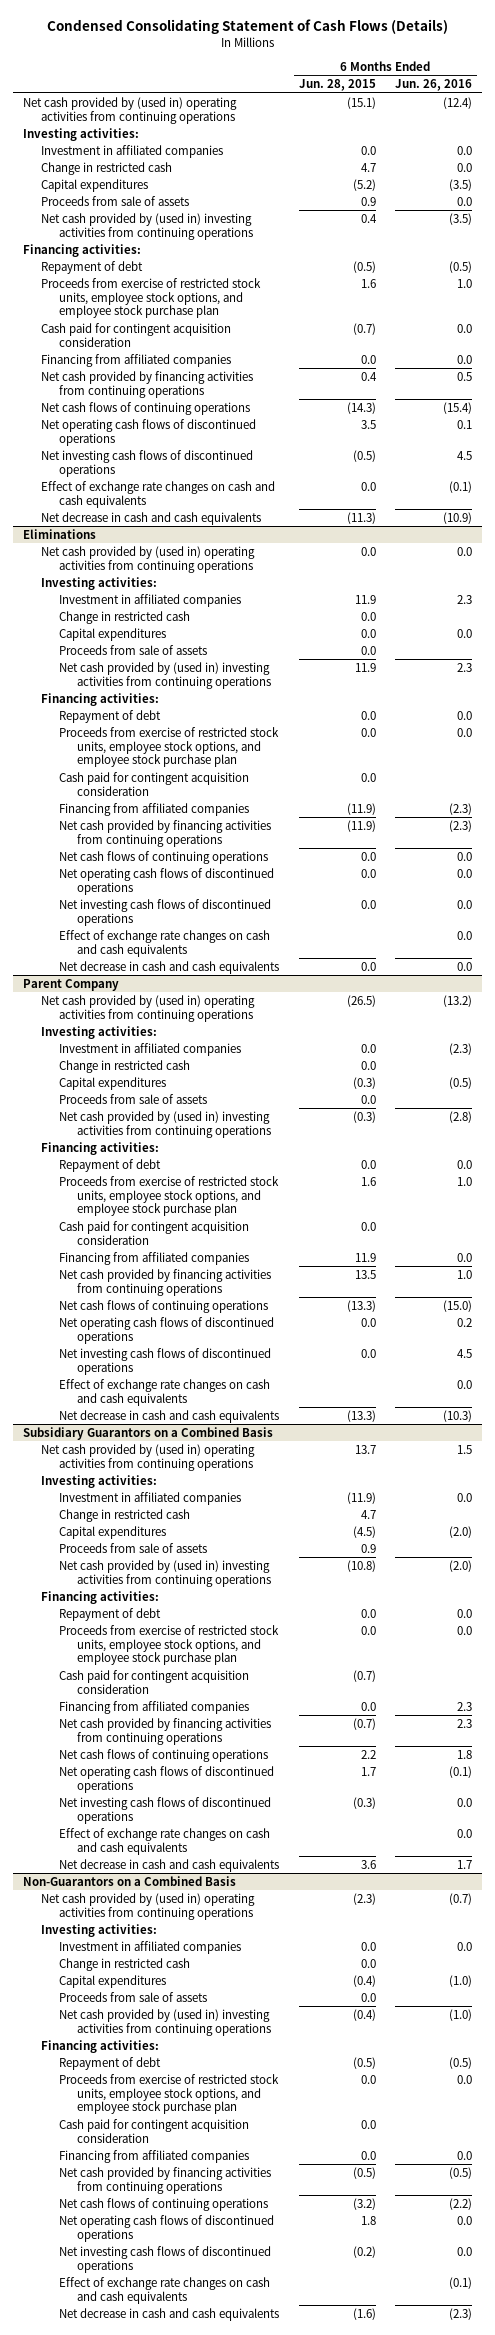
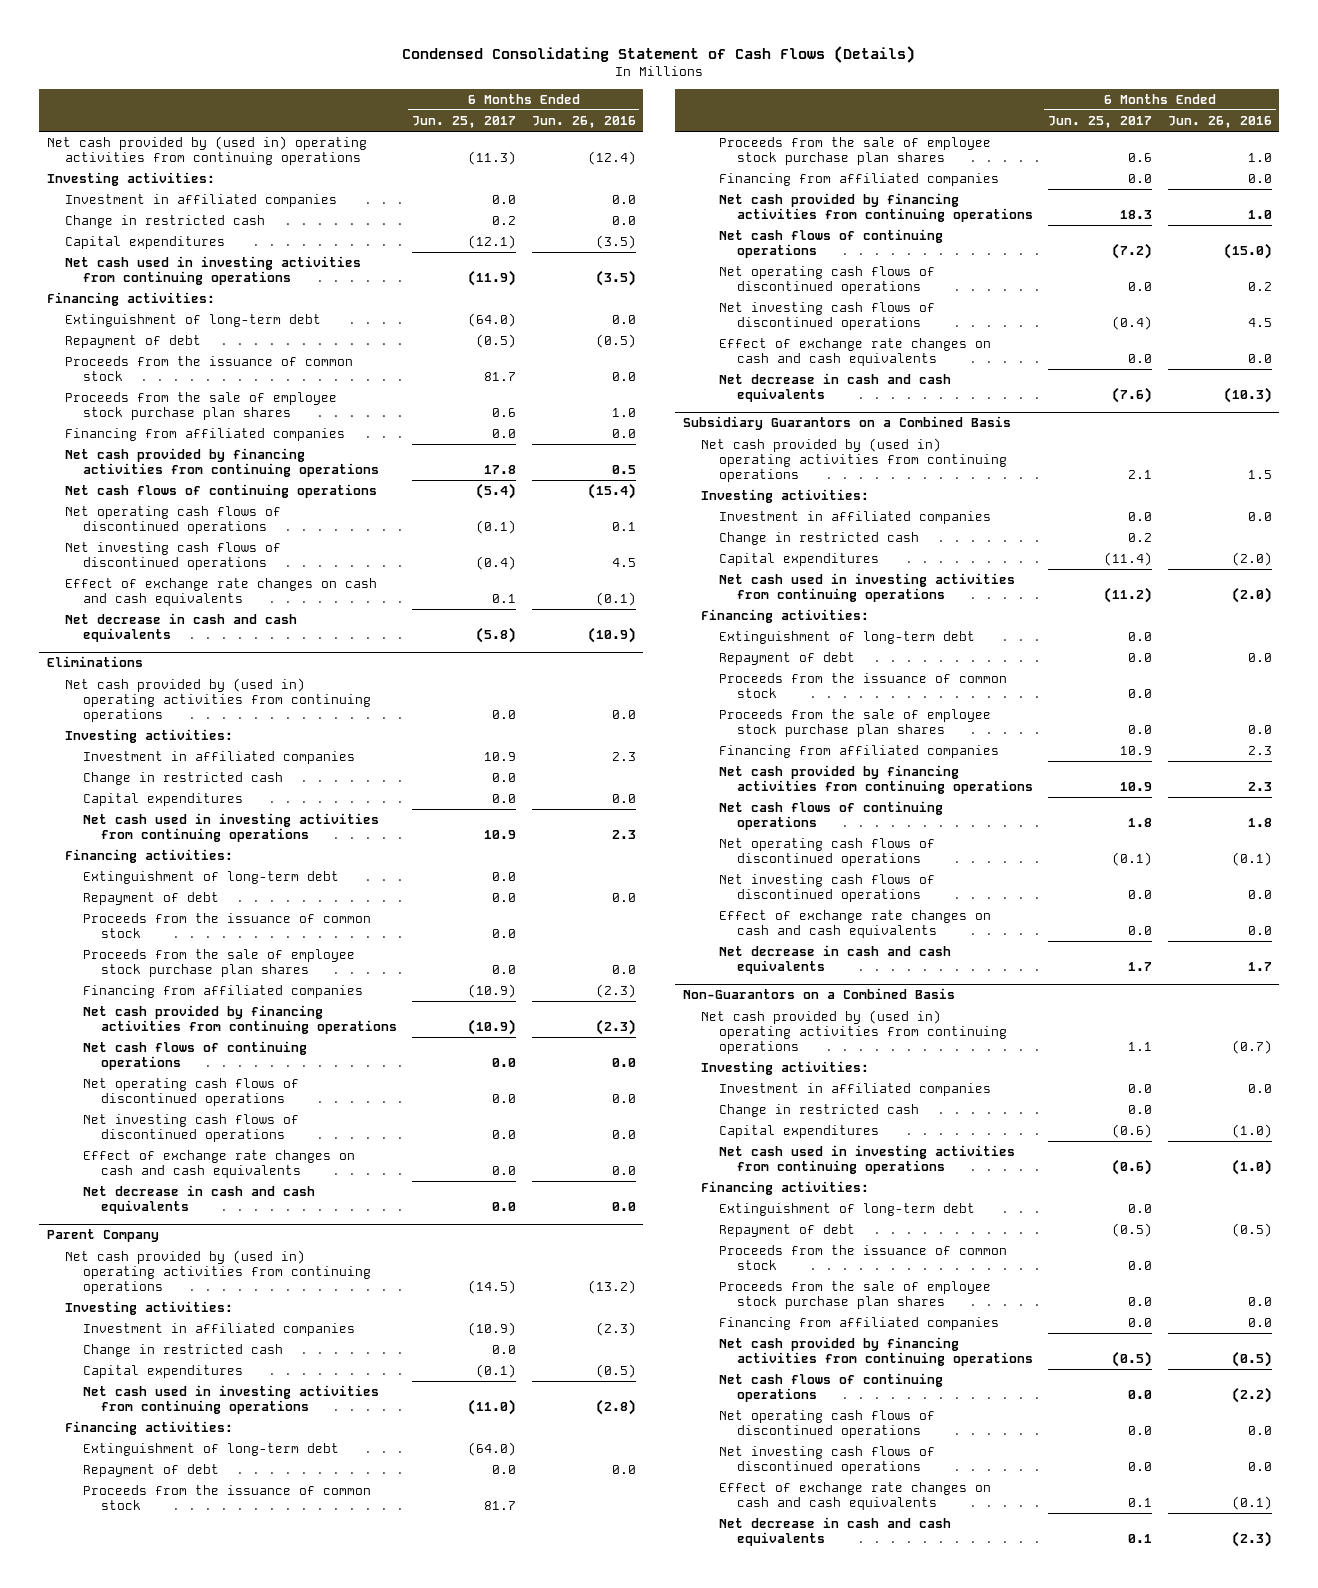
[298,79,376,92] Jun. 28, 2015 -> none
none -> [412,115,517,128] Jun. 25, 2017
[40,195,189,206] Proceeds from sale of assets -> none
[40,212,253,240] Net cash provided by (used in) investing activities from continuing operations -> [64,256,361,285] Net cash used in investing activities from continuing operations
none -> [64,314,321,328] Extinguishment of long-term debt
[40,322,231,347] Cash paid for contingent acquisition consideration -> none
none -> [64,356,353,381] Proceeds from the issuance of common stock
[40,277,261,319] Proceeds from exercise of restricted stock units, employee stock options, and employee stock purchase plan -> [64,392,337,420] Proceeds from the sale of employee stock purchase plan shares
[58,644,207,655] Proceeds from sale of assets -> none
[58,661,271,689] Net cash provided by (used in) investing activities from continuing operations -> [82,813,379,842] Net cash used in investing activities from continuing operations
none -> [82,871,339,885] Extinguishment of long-term debt
[58,771,249,796] Cash paid for contingent acquisition consideration -> none
none -> [82,913,371,938] Proceeds from the issuance of common stock
[58,726,279,768] Proceeds from exercise of restricted stock units, employee stock options, and employee stock purchase plan -> [82,949,355,977] Proceeds from the sale of employee stock purchase plan shares
[58,1093,207,1104] Proceeds from sale of assets -> none
[58,1110,271,1138] Net cash provided by (used in) investing activities from continuing operations -> [82,1385,379,1414] Net cash used in investing activities from continuing operations
none -> [82,1443,339,1457] Extinguishment of long-term debt
[58,1220,249,1245] Cash paid for contingent acquisition consideration -> none
none -> [82,1485,371,1510] Proceeds from the issuance of common stock
[58,1175,279,1217] Proceeds from exercise of restricted stock units, employee stock options, and employee stock purchase plan -> [718,137,991,165] Proceeds from the sale of employee stock purchase plan shares
[58,1542,207,1553] Proceeds from sale of assets -> none
[58,1559,271,1587] Net cash provided by (used in) investing activities from continuing operations -> [718,573,1015,602] Net cash used in investing activities from continuing operations
none -> [718,631,975,645] Extinguishment of long-term debt
[58,1669,249,1694] Cash paid for contingent acquisition consideration -> none
none -> [718,673,1007,698] Proceeds from the issuance of common stock
[58,1624,279,1666] Proceeds from exercise of restricted stock units, employee stock options, and employee stock purchase plan -> [718,709,991,737] Proceeds from the sale of employee stock purchase plan shares
[58,1991,207,2002] Proceeds from sale of assets -> none
[58,2008,271,2036] Net cash provided by (used in) investing activities from continuing operations -> [718,1145,1015,1174] Net cash used in investing activities from continuing operations
none -> [718,1203,975,1217] Extinguishment of long-term debt
[58,2118,249,2143] Cash paid for contingent acquisition consideration -> none
none -> [718,1245,1007,1270] Proceeds from the issuance of common stock
[58,2073,279,2115] Proceeds from exercise of restricted stock units, employee stock options, and employee stock purchase plan -> [718,1281,991,1309] Proceeds from the sale of employee stock purchase plan shares

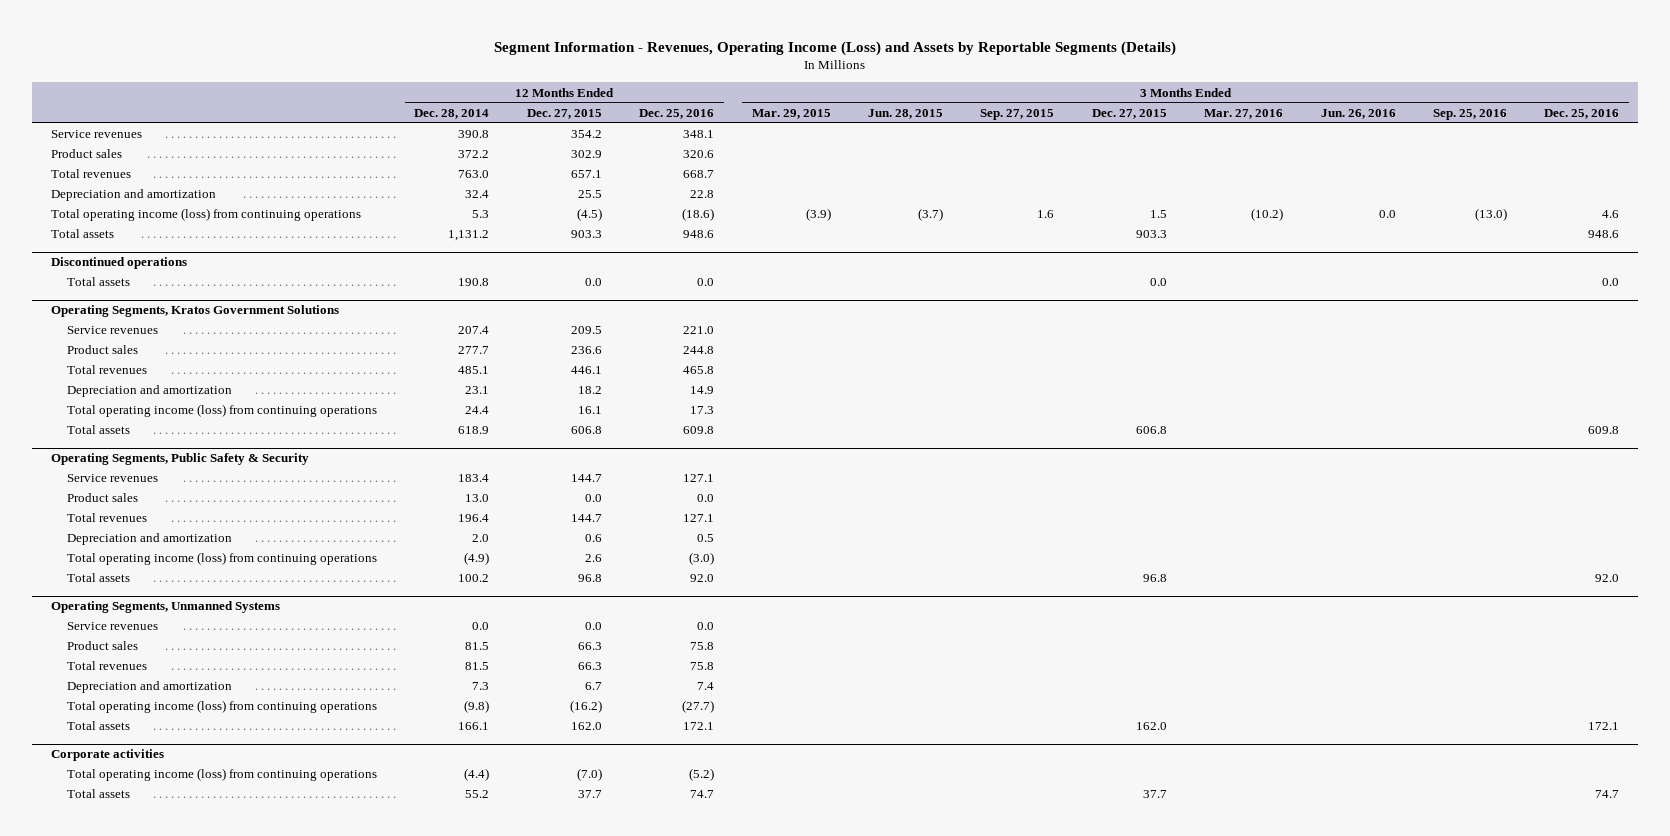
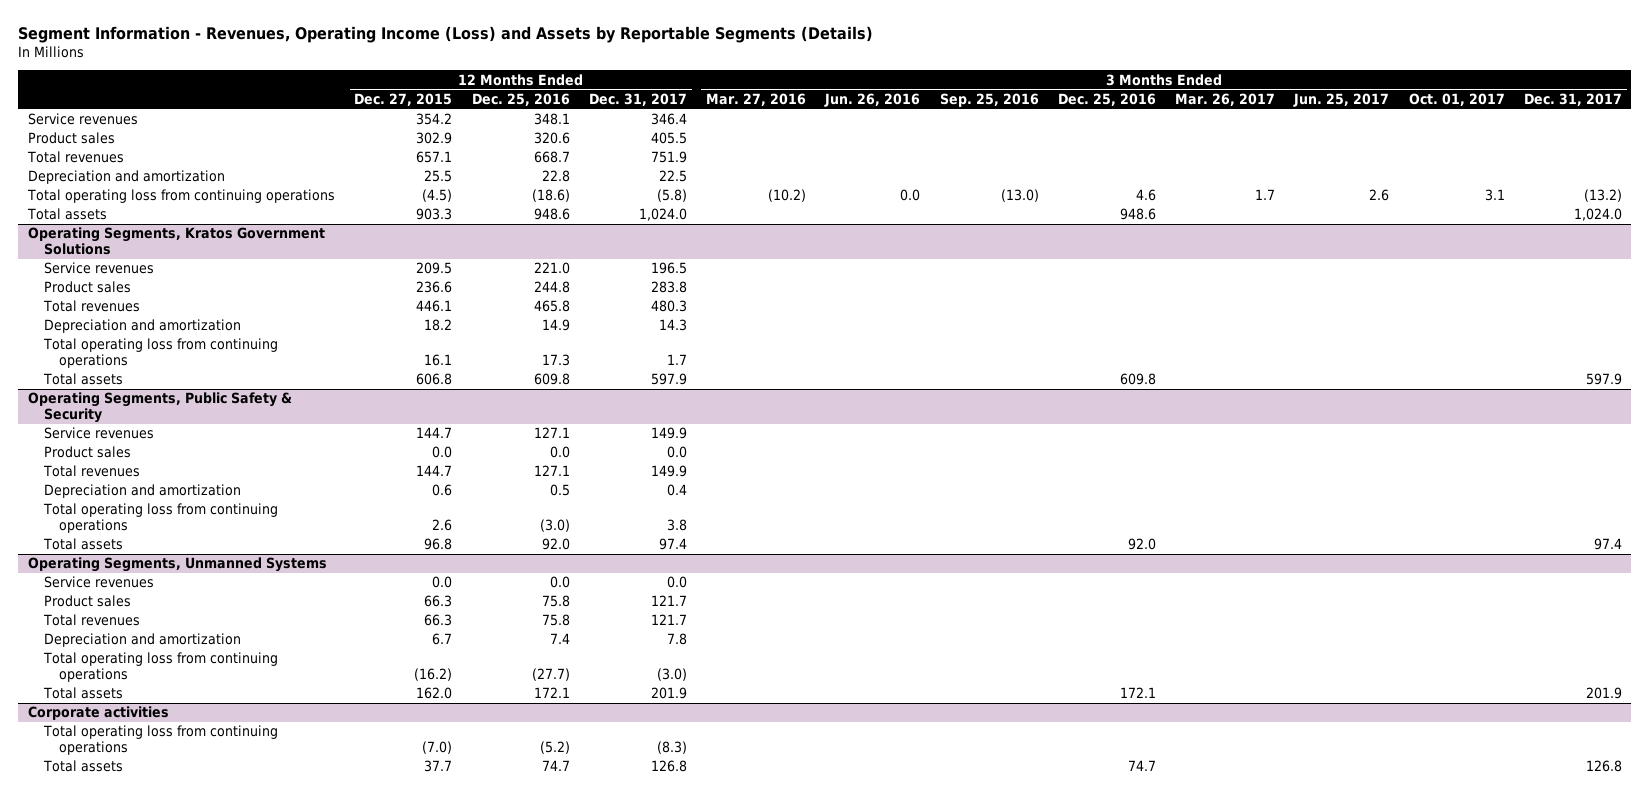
[414,108,490,119] Dec. 28, 2014 -> none
[751,108,831,119] Mar. 29, 2015 -> none
[868,108,944,119] Jun. 28, 2015 -> none
[980,108,1055,120] Sep. 27, 2015 -> none
[1091,108,1167,119] Dec. 27, 2015 -> none
none -> [588,93,687,107] Dec. 31, 2017
none -> [1175,93,1276,107] Mar. 26, 2017
none -> [1293,93,1390,108] Jun. 25, 2017
none -> [1408,93,1505,107] Oct. 01, 2017
none -> [1523,93,1622,107] Dec. 31, 2017
[50,208,361,222] Total operating income (loss) from continuing operations -> [27,189,336,204] Total operating loss from continuing operations
[50,257,187,270] Discontinued operations -> none
[66,277,130,287] Total assets -> none
[66,404,377,418] Total operating income (loss) from continuing operations -> [42,338,278,369] Total operating loss from continuing operations
[66,552,377,566] Total operating income (loss) from continuing operations -> [42,503,278,534] Total operating loss from continuing operations
[66,700,377,714] Total operating income (loss) from continuing operations -> [42,652,278,683] Total operating loss from continuing operations
[66,768,377,782] Total operating income (loss) from continuing operations -> [42,725,278,756] Total operating loss from continuing operations

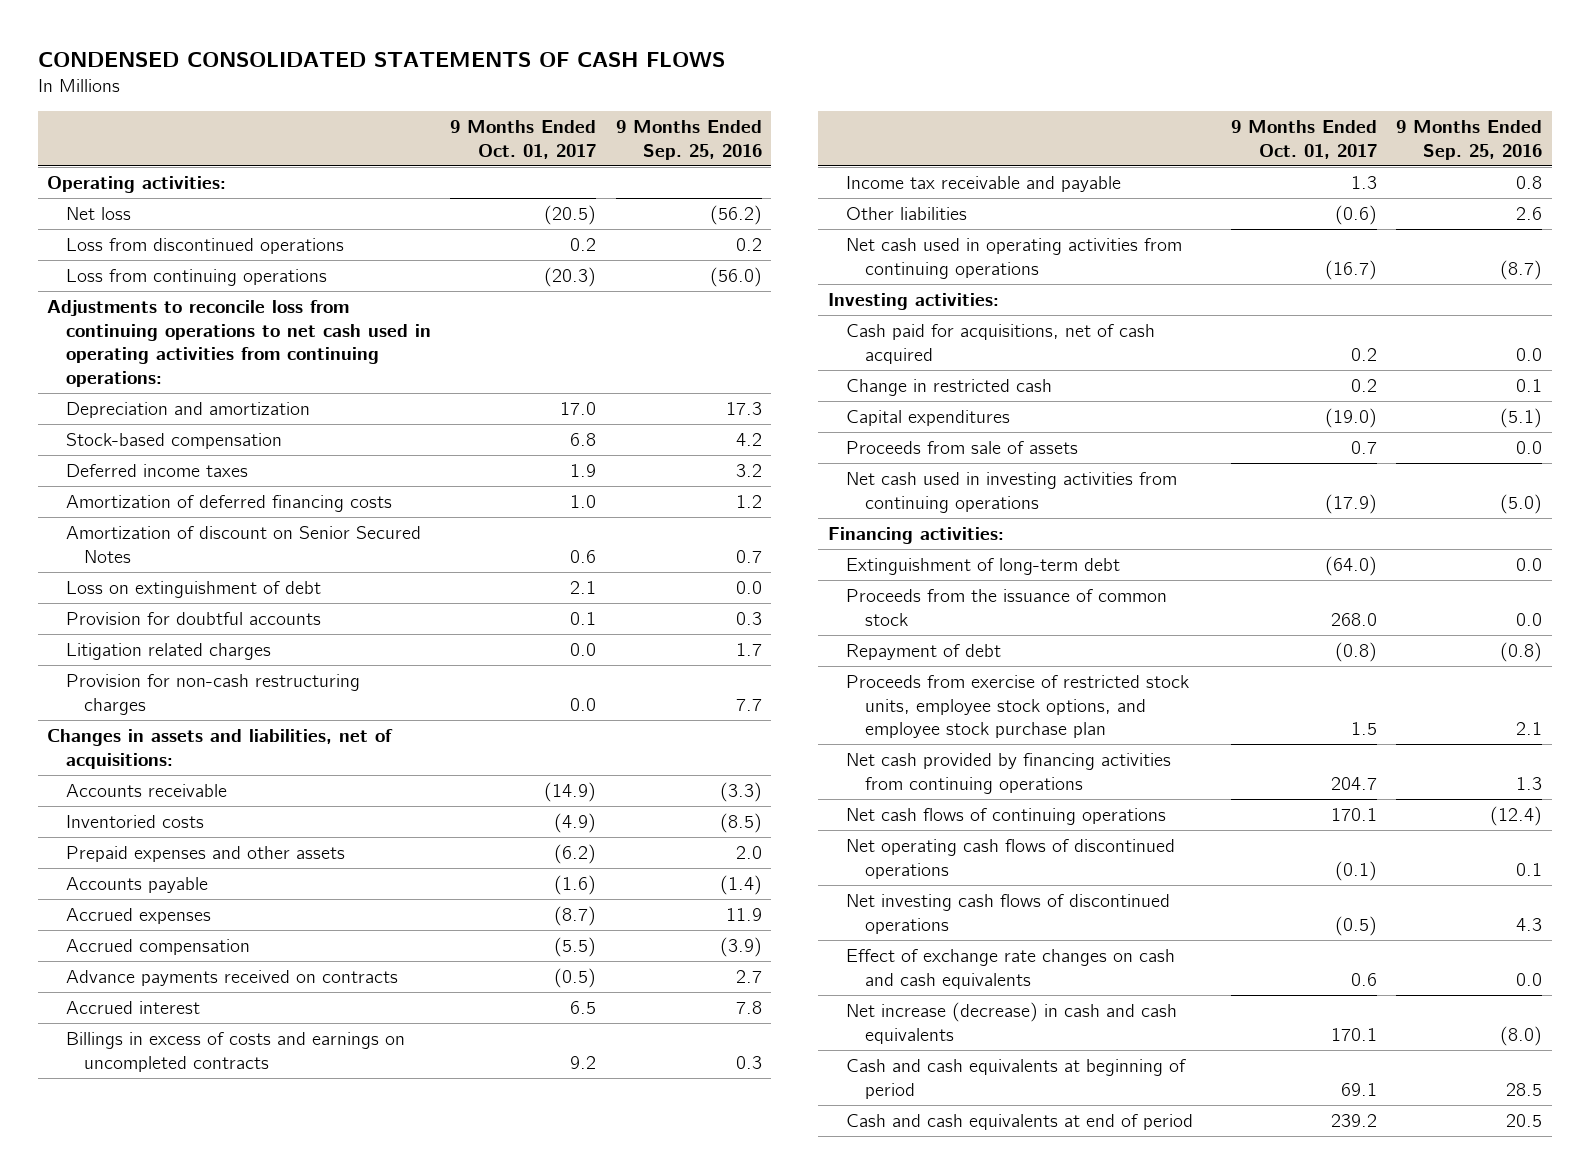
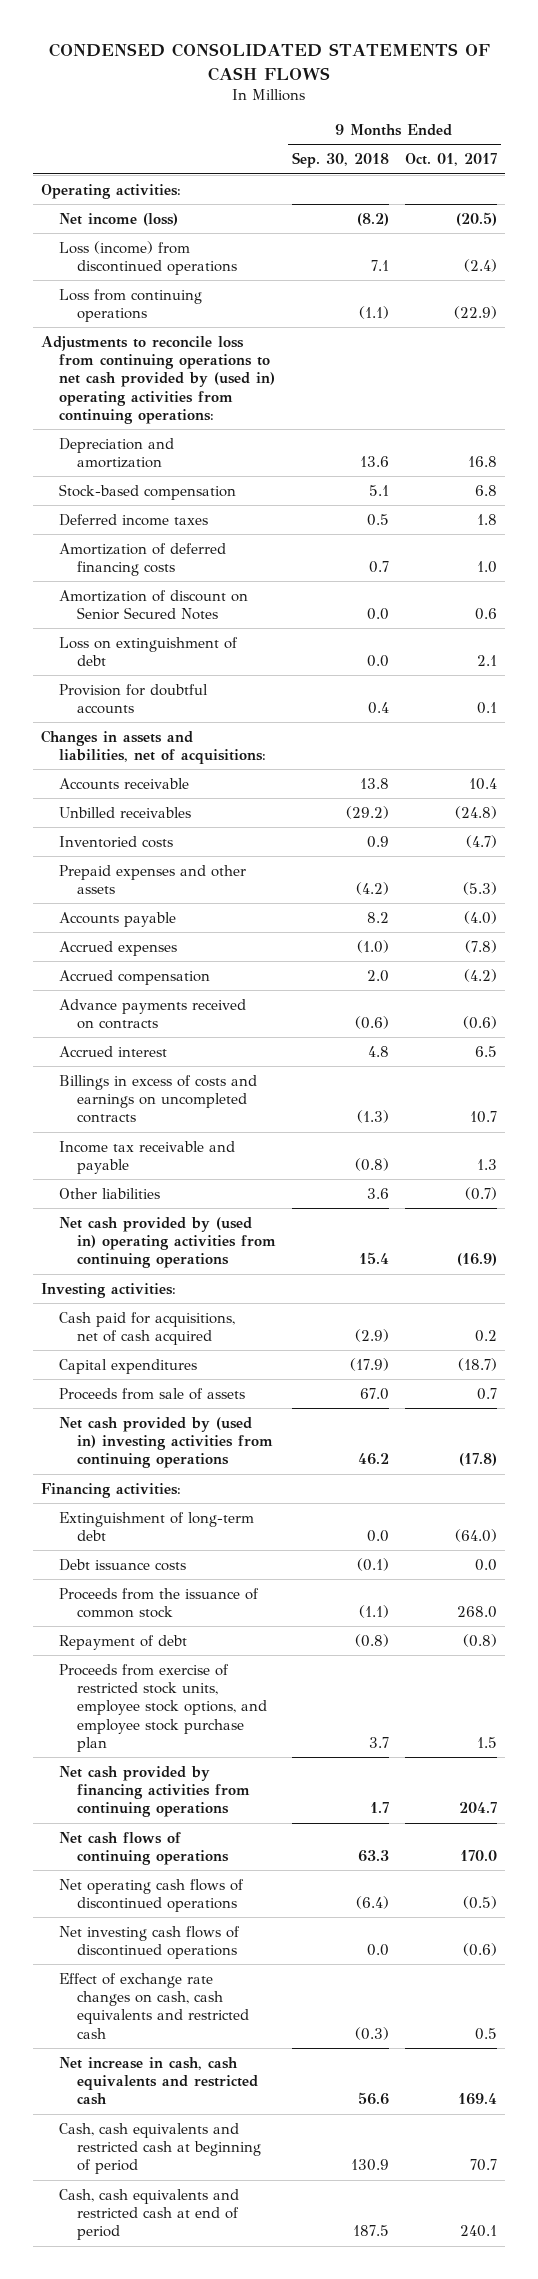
[615,120,762,160] 9 Months Ended Sep. 25, 2016 -> none
none -> [291,152,389,169] Sep. 30, 2018
[65,207,131,221] Net loss -> [58,212,178,226] Net income (loss)
[65,238,344,255] Loss from discontinued operations -> [58,240,237,276] Loss (income) from discontinued operations
[570,238,597,252] 0.2 -> [463,259,497,273] (2.4)
[544,267,597,288] (20.3) -> [453,306,497,320] (22.9)
[47,300,431,387] Adjustments to reconcile loss from continuing operations to net cash used in operating activities from continuing operations: -> [41,335,275,425] Adjustments to reconcile loss from continuing operations to net cash provided by (used in) operating activities from continuing operations:
[560,402,597,416] 17.0 -> [467,456,497,468] 16.8
[570,464,597,478] 1.9 -> [476,513,497,525] 1.8
[65,643,271,661] Litigation related charges -> none
[65,674,360,715] Provision for non-cash restructuring charges -> none
[544,782,597,803] (14.9) -> [468,777,497,790] 10.4
none -> [58,806,191,818] Unbilled receivables
[554,813,597,834] (4.9) -> [465,834,497,848] (4.7)
[554,844,597,865] (6.2) -> [462,882,497,896] (5.3)
[554,875,597,896] (1.6) -> [463,910,497,924] (4.0)
[554,906,597,927] (8.7) -> [464,939,497,953] (7.8)
[554,937,597,958] (5.5) -> [463,968,497,982] (4.2)
[554,968,597,989] (0.5) -> [462,1016,497,1030] (0.6)
[570,1055,597,1069] 9.2 -> [469,1111,497,1124] 10.7
[1334,205,1377,226] (0.6) -> [464,1186,497,1200] (0.7)
[846,238,1183,279] Net cash used in operating activities from continuing operations -> [58,1216,276,1269] Net cash provided by (used in) operating activities from continuing operations
[1324,259,1377,280] (16.7) -> [456,1253,497,1267] (16.9)
[846,379,1053,397] Change in restricted cash -> none
[1324,408,1377,429] (19.0) -> [457,1357,497,1371] (18.7)
[846,472,1178,513] Net cash used in investing activities from continuing operations -> [58,1416,273,1469] Net cash provided by (used in) investing activities from continuing operations
[1324,493,1377,514] (17.9) -> [458,1453,497,1467] (17.8)
none -> [58,1558,186,1571] Debt issuance costs
[1330,808,1377,822] 170.1 -> [459,1850,497,1862] 170.0
[1334,860,1377,881] (0.1) -> [462,1896,497,1910] (0.5)
[1334,915,1377,936] (0.5) -> [462,1943,497,1957] (0.6)
[846,949,1176,989] Effect of exchange rate changes on cash and cash equivalents -> [58,1972,249,2039] Effect of exchange rate changes on cash, cash equivalents and restricted cash
[1350,972,1377,986] 0.6 -> [474,2027,497,2040] 0.5
[846,1002,1178,1044] Net increase (decrease) in cash and cash equivalents -> [58,2056,258,2106] Net increase in cash, cash equivalents and restricted cash
[1330,1027,1377,1041] 170.1 -> [457,2093,497,2106] 169.4
[846,1059,1187,1099] Cash and cash equivalents at beginning of period -> [58,2122,261,2175] Cash, cash equivalents and restricted cash at beginning of period
[1340,1082,1377,1096] 69.1 -> [469,2159,497,2172] 70.7
[846,1114,1194,1131] Cash and cash equivalents at end of period -> [58,2188,239,2241] Cash, cash equivalents and restricted cash at end of period
[1330,1114,1377,1128] 239.2 -> [459,2225,497,2238] 240.1

